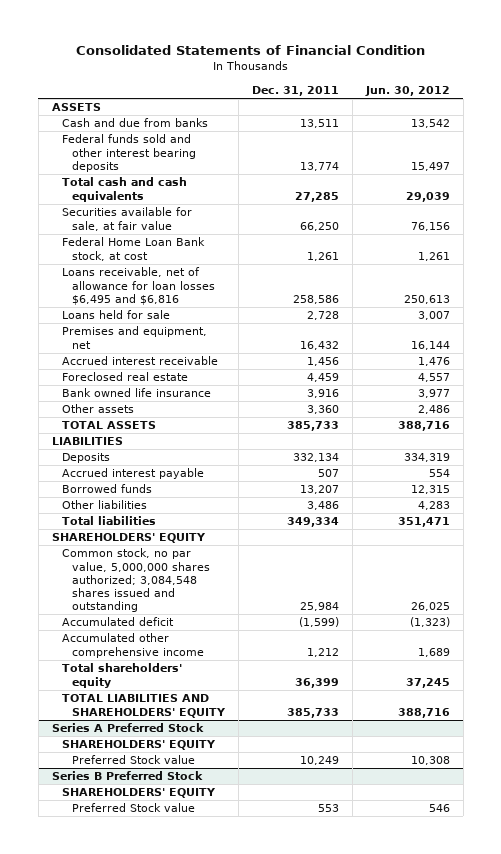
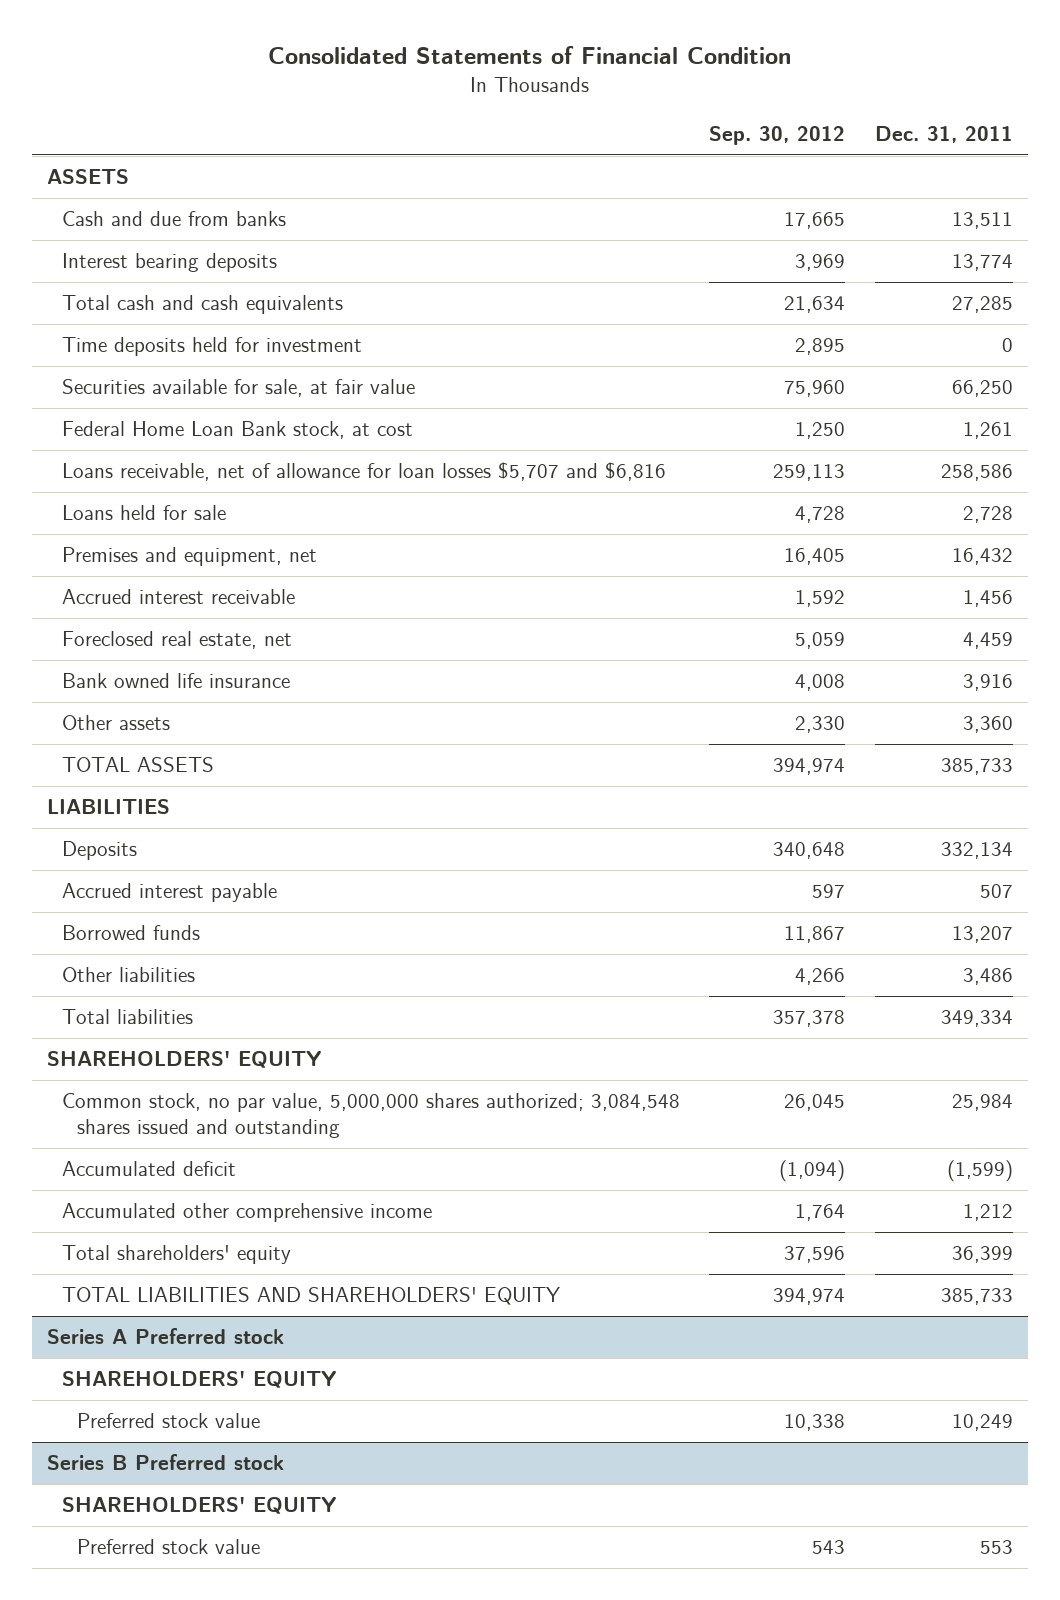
[364,85,450,96] Jun. 30, 2012 -> none
none -> [709,125,846,145] Sep. 30, 2012
[61,134,196,172] Federal funds sold and other interest bearing deposits -> [61,253,277,273] Interest bearing deposits
none -> [61,337,362,357] Time deposits held for investment
[61,267,215,305] Loans receivable, net of allowance for loan losses $6,495 and $6,816 -> [61,462,666,482] Loans receivable, net of allowance for loan losses $5,707 and $6,816
[61,372,188,382] Foreclosed real estate -> [61,631,292,650] Foreclosed real estate, net
[51,723,204,733] Series A Preferred Stock -> [46,1328,284,1345] Series A Preferred stock
[71,755,195,765] Preferred Stock value -> [76,1413,260,1429] Preferred stock value
[51,771,203,781] Series B Preferred Stock -> [46,1454,284,1471] Series B Preferred stock
[71,803,195,813] Preferred Stock value -> [76,1539,260,1555] Preferred stock value

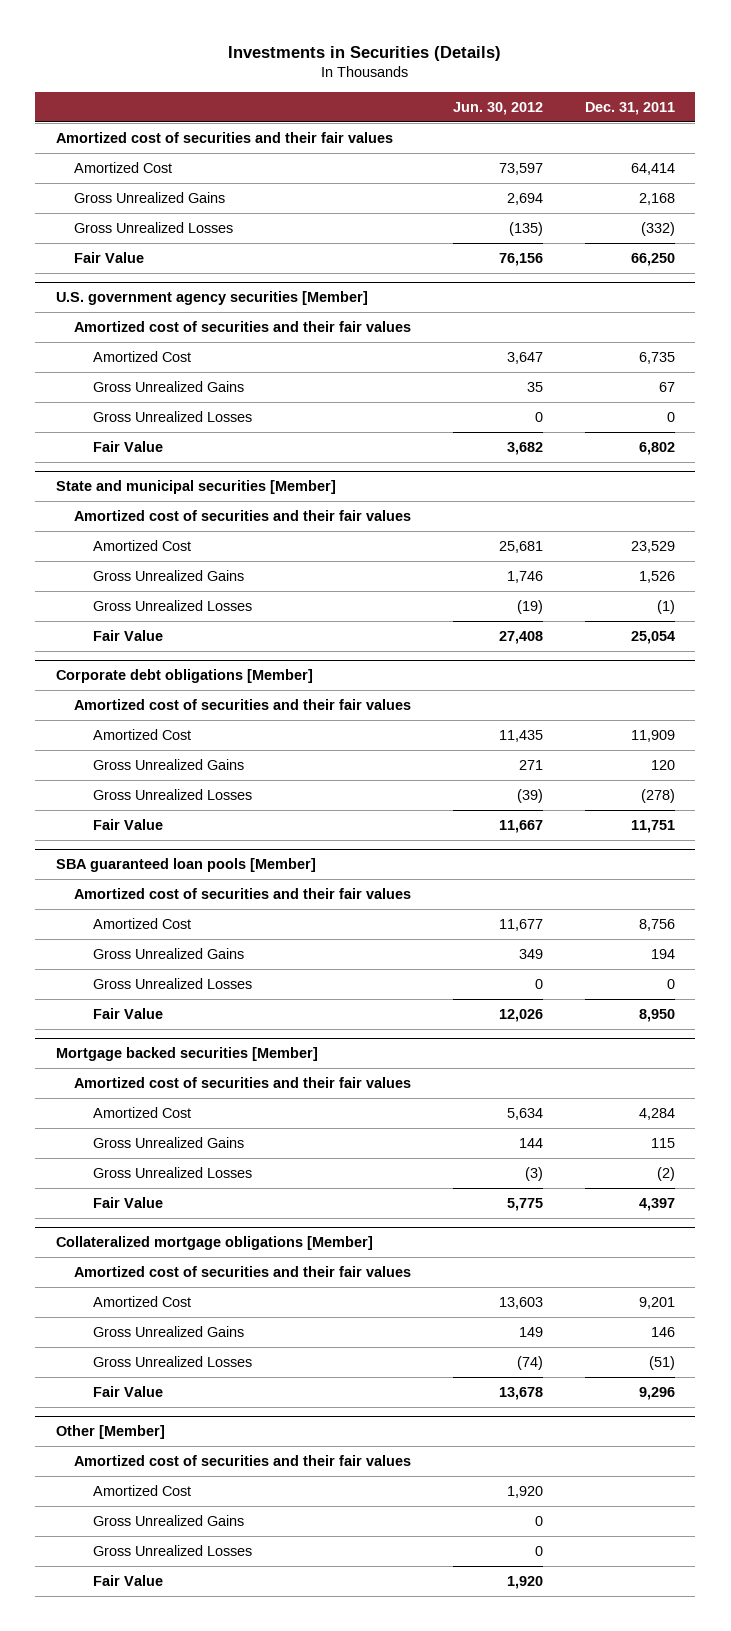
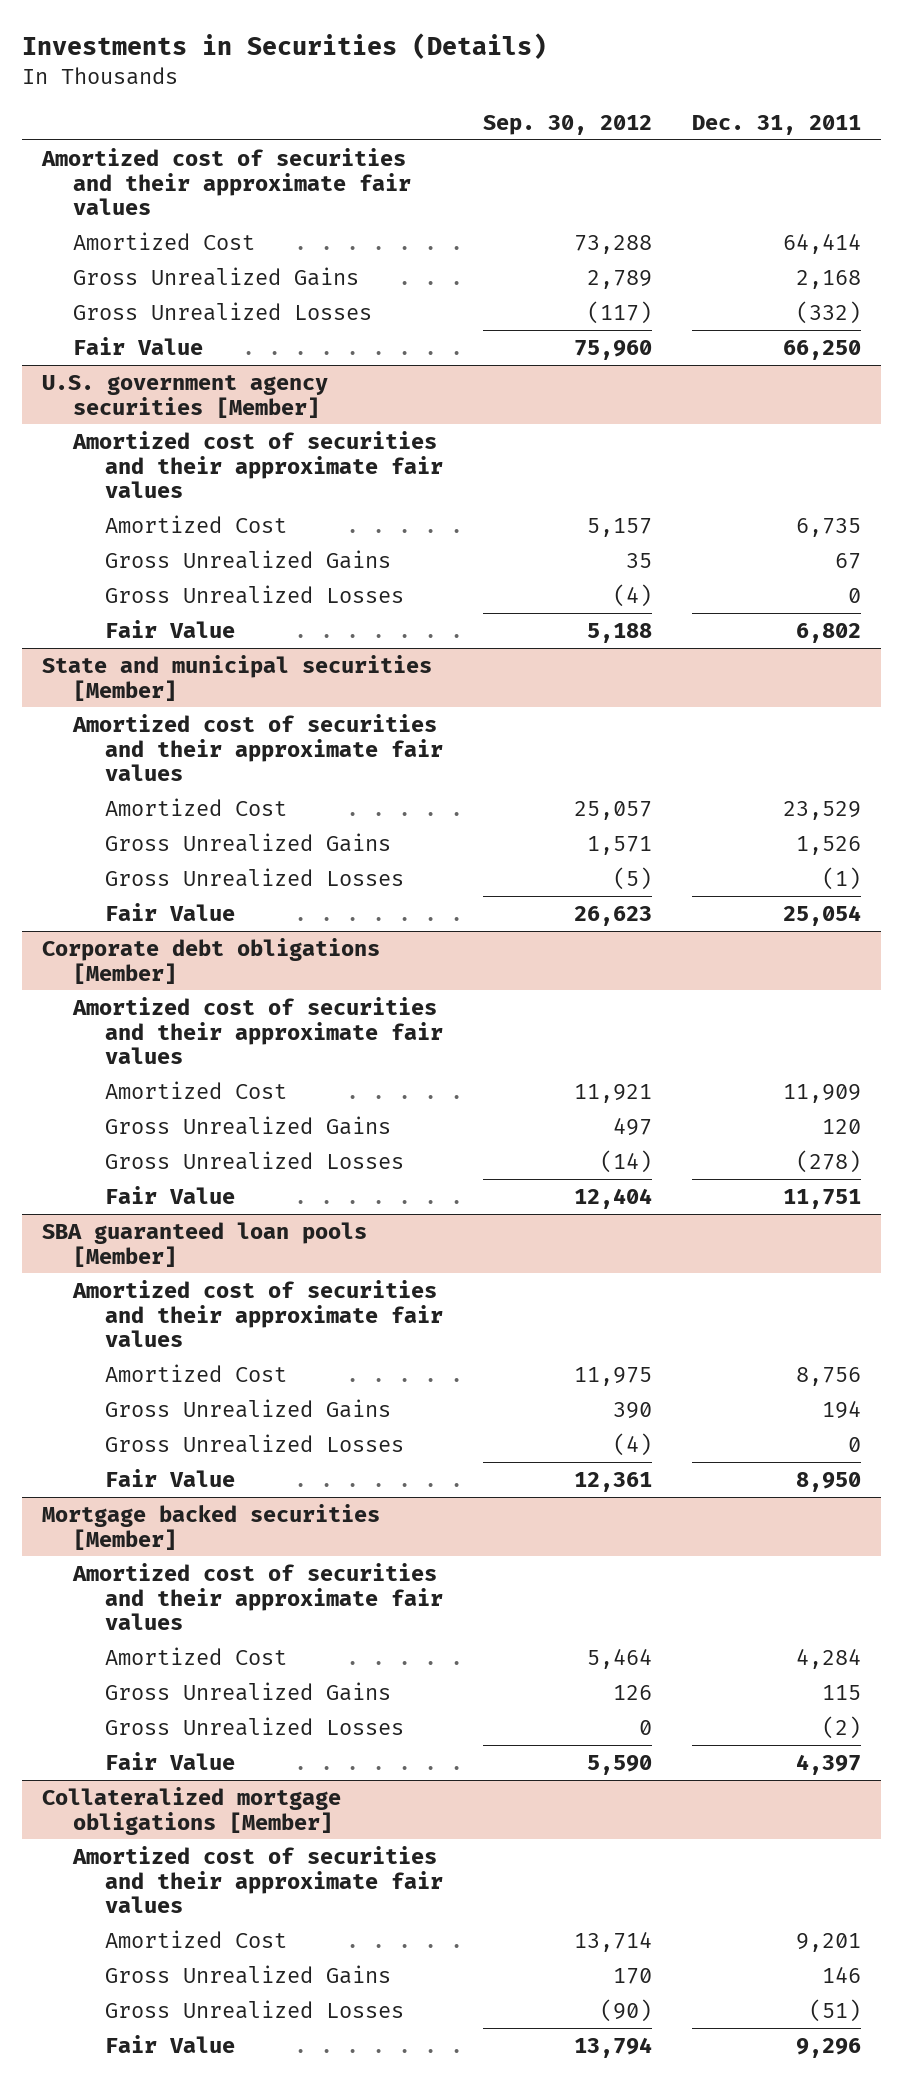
[452,101,543,115] Jun. 30, 2012 -> none
none -> [482,114,652,135] Sep. 30, 2012
[56,131,394,143] Amortized cost of securities and their fair values -> [40,147,412,216] Amortized cost of securities and their approximate fair values
[74,320,412,332] Amortized cost of securities and their fair values -> [72,430,444,499] Amortized cost of securities and their approximate fair values
[74,509,412,521] Amortized cost of securities and their fair values -> [72,713,444,782] Amortized cost of securities and their approximate fair values
[74,698,412,710] Amortized cost of securities and their fair values -> [72,996,444,1065] Amortized cost of securities and their approximate fair values
[74,887,412,899] Amortized cost of securities and their fair values -> [72,1279,444,1348] Amortized cost of securities and their approximate fair values
[74,1076,412,1088] Amortized cost of securities and their fair values -> [72,1562,444,1631] Amortized cost of securities and their approximate fair values
[74,1265,412,1277] Amortized cost of securities and their fair values -> [72,1845,444,1914] Amortized cost of securities and their approximate fair values
[56,1425,166,1440] Other [Member] -> none
[74,1454,412,1466] Amortized cost of securities and their fair values -> none
[92,1484,191,1496] Amortized Cost -> none
[92,1514,244,1526] Gross Unrealized Gains -> none
[92,1544,252,1556] Gross Unrealized Losses -> none
[92,1574,163,1586] Fair Value -> none

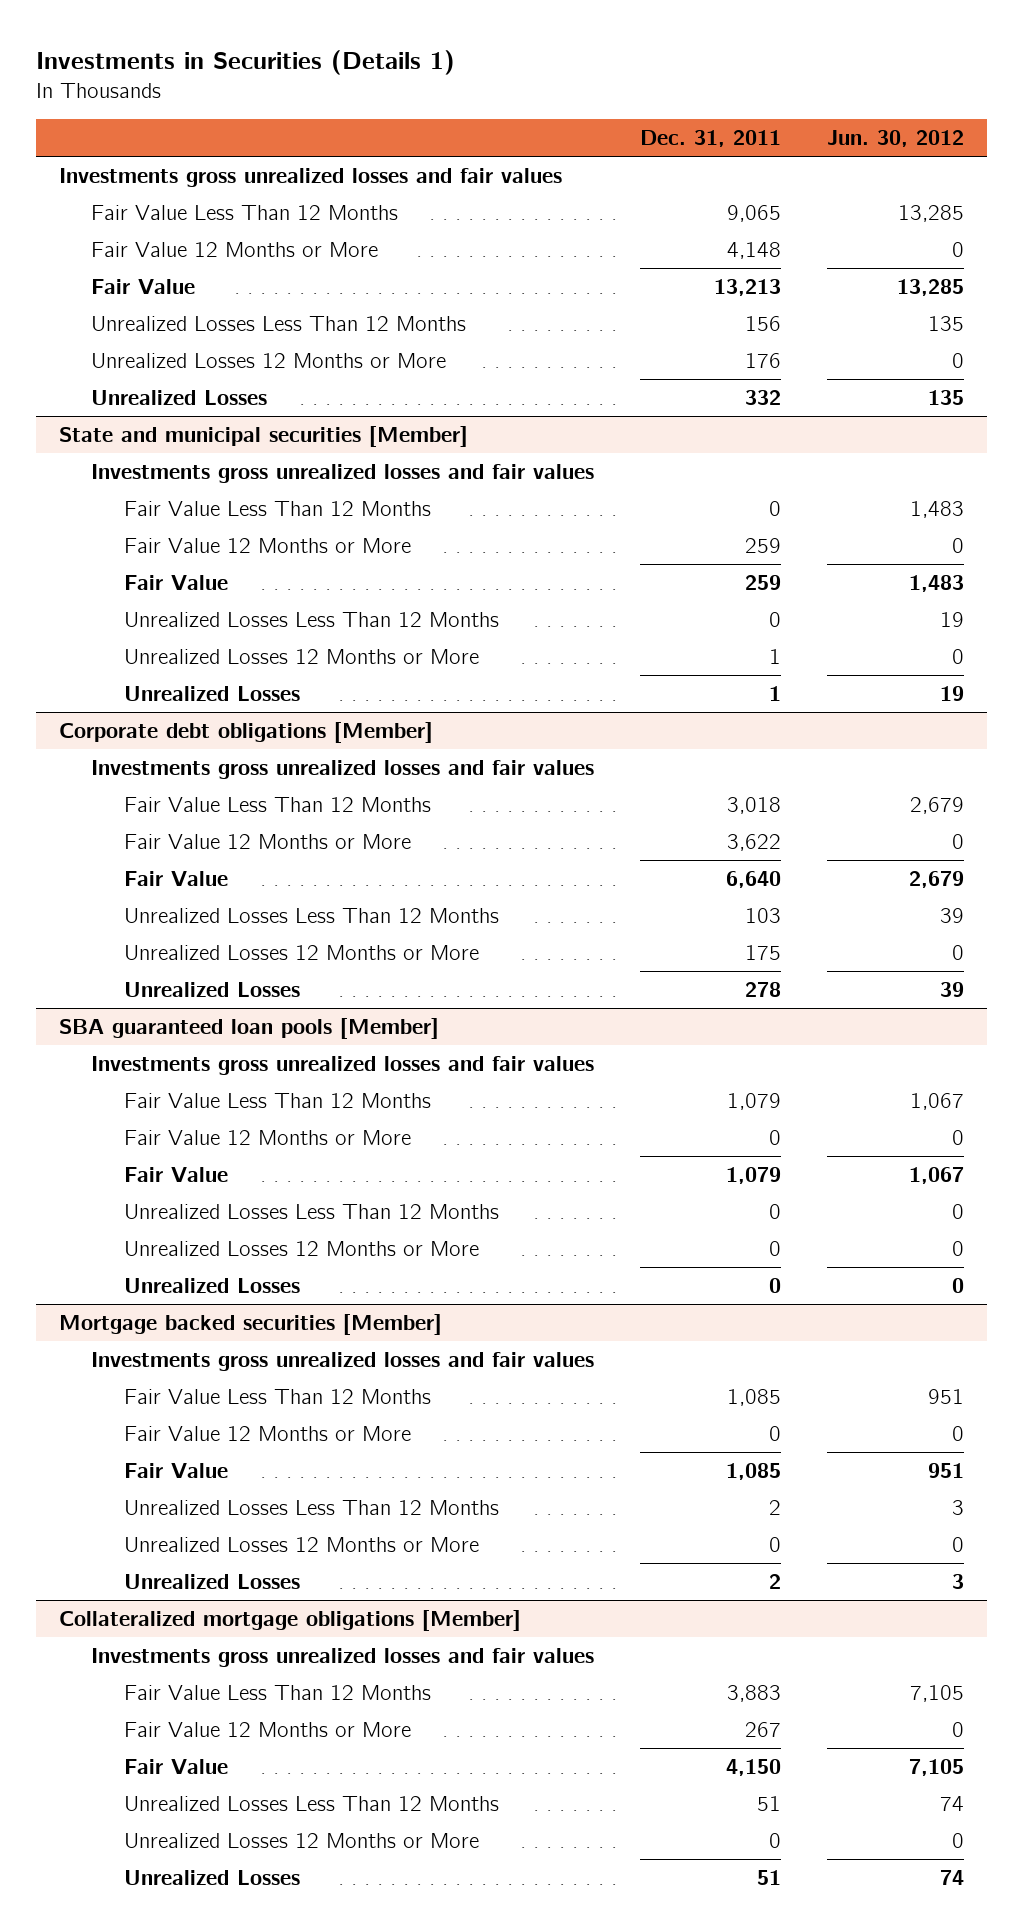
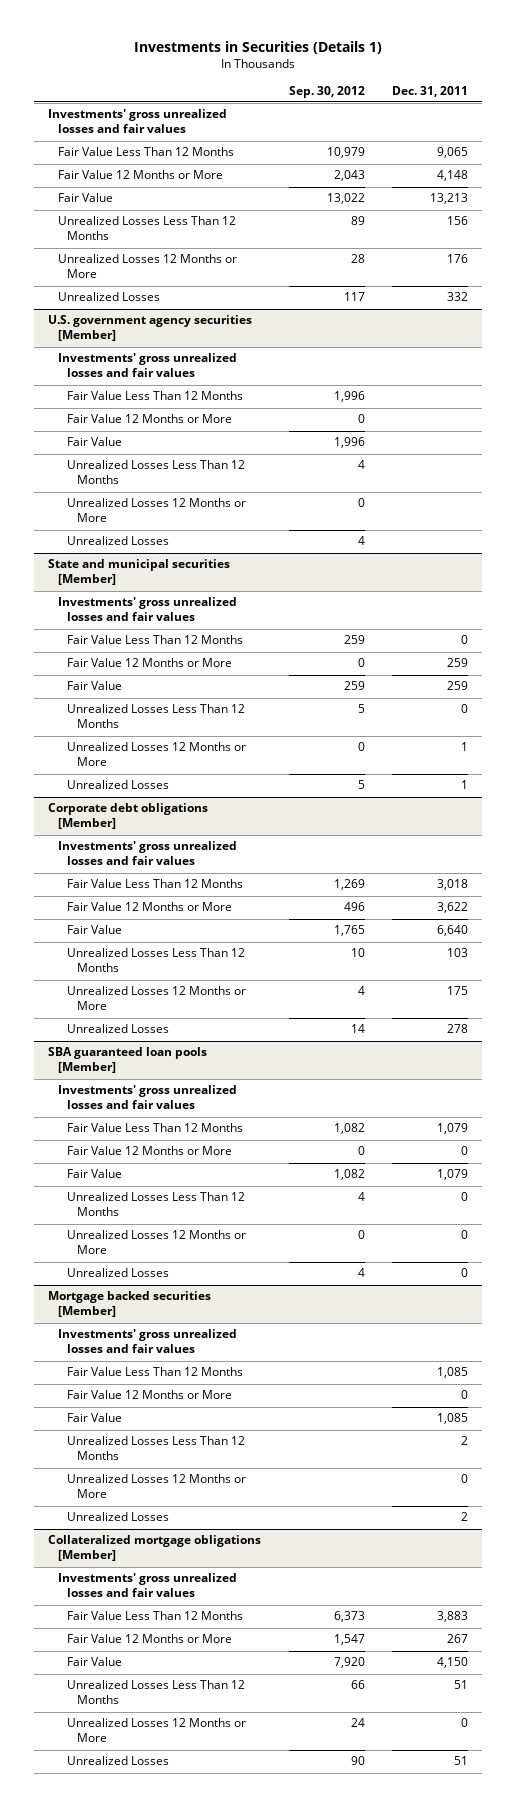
[827,130,965,148] Jun. 30, 2012 -> none
none -> [288,85,365,98] Sep. 30, 2012
[59,167,563,187] Investments gross unrealized losses and fair values -> [47,109,227,134] Investments' gross unrealized losses and fair values
none -> [47,315,252,342] U.S. government agency securities [Member]
none -> [57,353,237,378] Investments' gross unrealized losses and fair values
none -> [67,391,244,401] Fair Value Less Than 12 Months
none -> [67,414,233,424] Fair Value 12 Months or More
none -> [67,437,123,447] Fair Value
none -> [67,460,246,485] Unrealized Losses Less Than 12 Months
none -> [67,498,247,523] Unrealized Losses 12 Months or More
none -> [67,536,170,546] Unrealized Losses
[91,463,595,483] Investments gross unrealized losses and fair values -> [57,597,237,622] Investments' gross unrealized losses and fair values
[91,759,595,779] Investments gross unrealized losses and fair values -> [57,841,237,866] Investments' gross unrealized losses and fair values
[91,1055,595,1075] Investments gross unrealized losses and fair values -> [57,1085,237,1110] Investments' gross unrealized losses and fair values
[91,1351,595,1371] Investments gross unrealized losses and fair values -> [57,1329,237,1354] Investments' gross unrealized losses and fair values
[91,1647,595,1667] Investments gross unrealized losses and fair values -> [57,1573,237,1598] Investments' gross unrealized losses and fair values

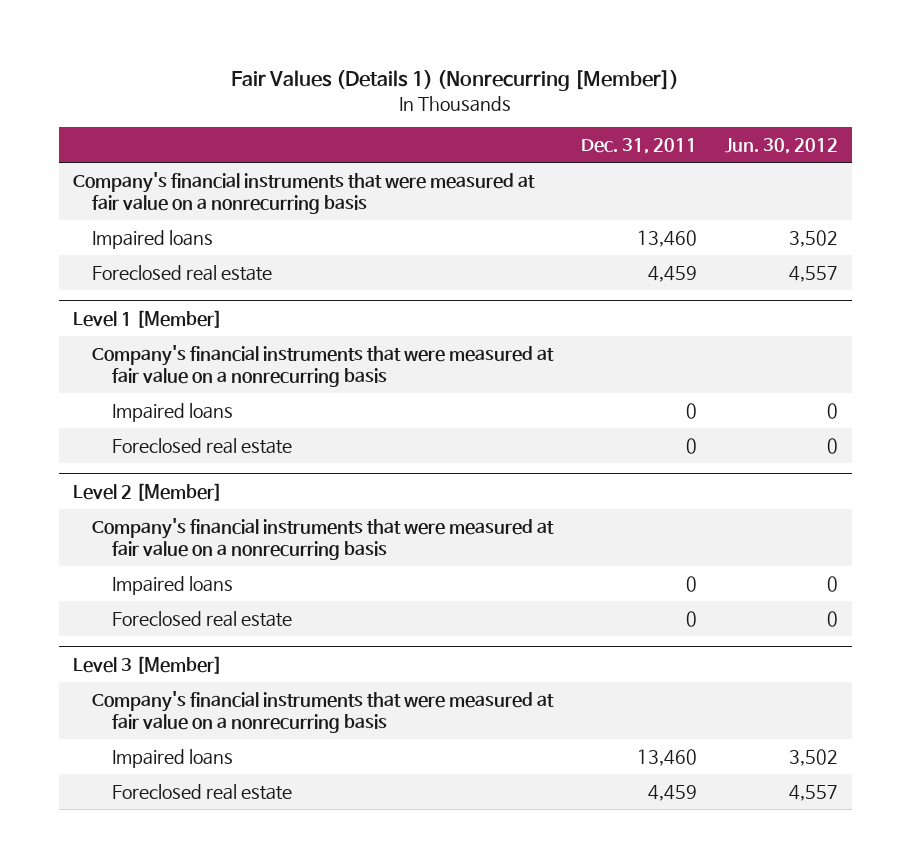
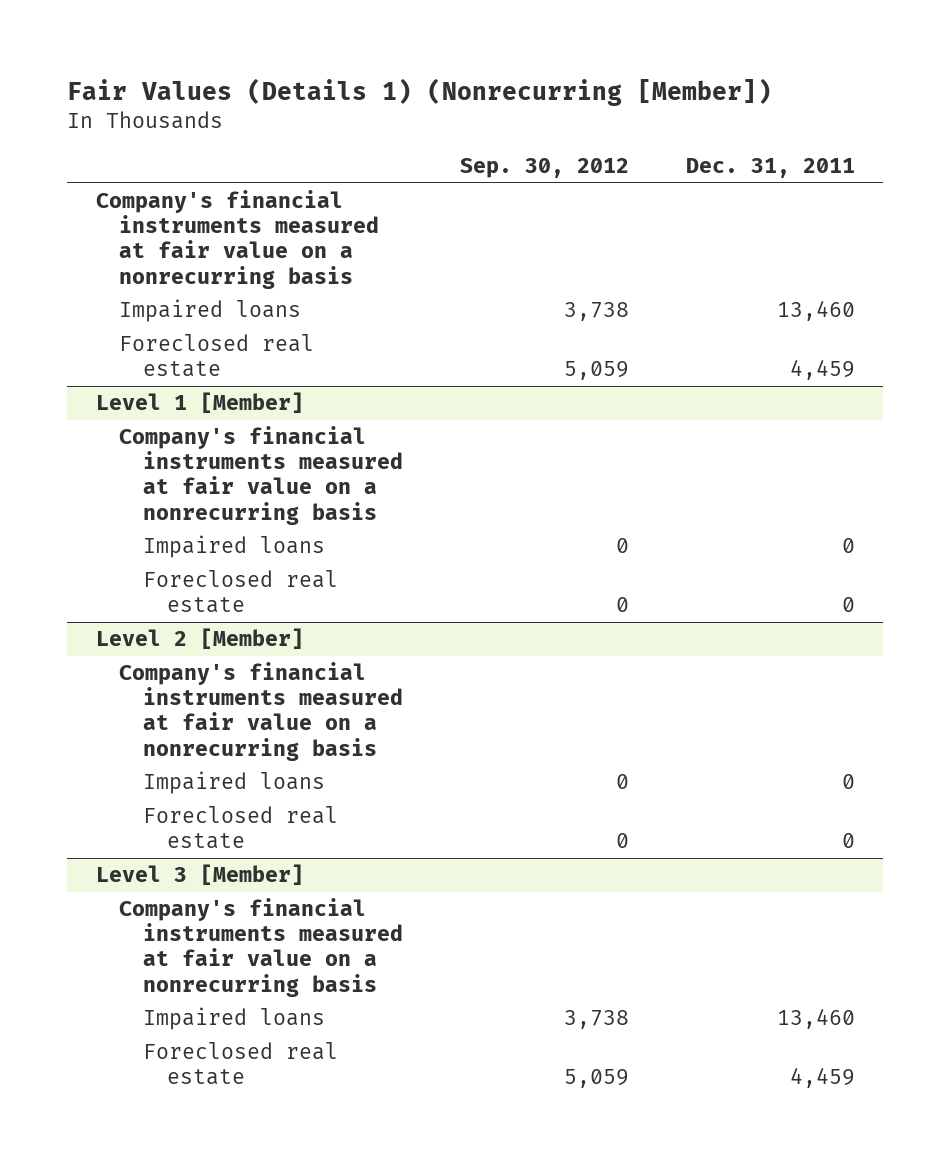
[725,138,839,155] Jun. 30, 2012 -> none
none -> [459,158,629,179] Sep. 30, 2012
[72,171,535,214] Company's financial instruments that were measured at fair value on a nonrecurring basis -> [95,190,380,289] Company's financial instruments measured at fair value on a nonrecurring basis
[92,344,555,387] Company's financial instruments that were measured at fair value on a nonrecurring basis -> [119,426,404,525] Company's financial instruments measured at fair value on a nonrecurring basis
[92,517,555,560] Company's financial instruments that were measured at fair value on a nonrecurring basis -> [119,662,404,761] Company's financial instruments measured at fair value on a nonrecurring basis
[92,690,555,733] Company's financial instruments that were measured at fair value on a nonrecurring basis -> [119,898,404,997] Company's financial instruments measured at fair value on a nonrecurring basis

